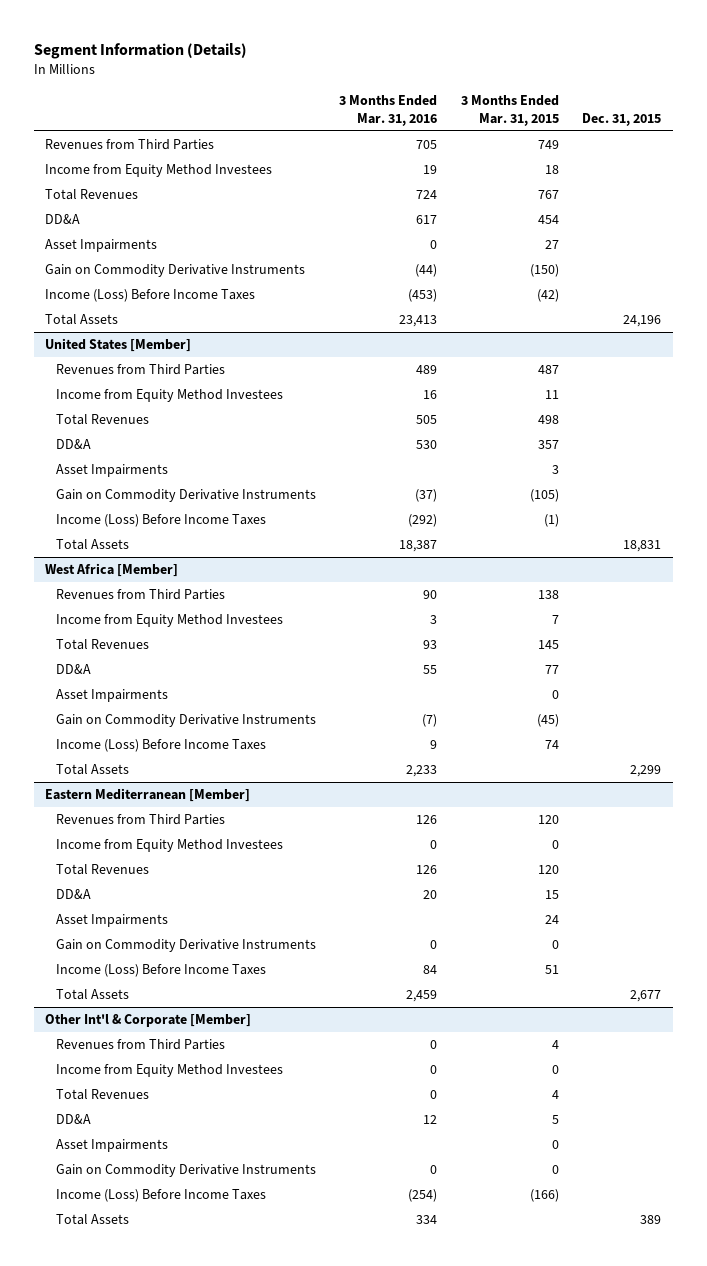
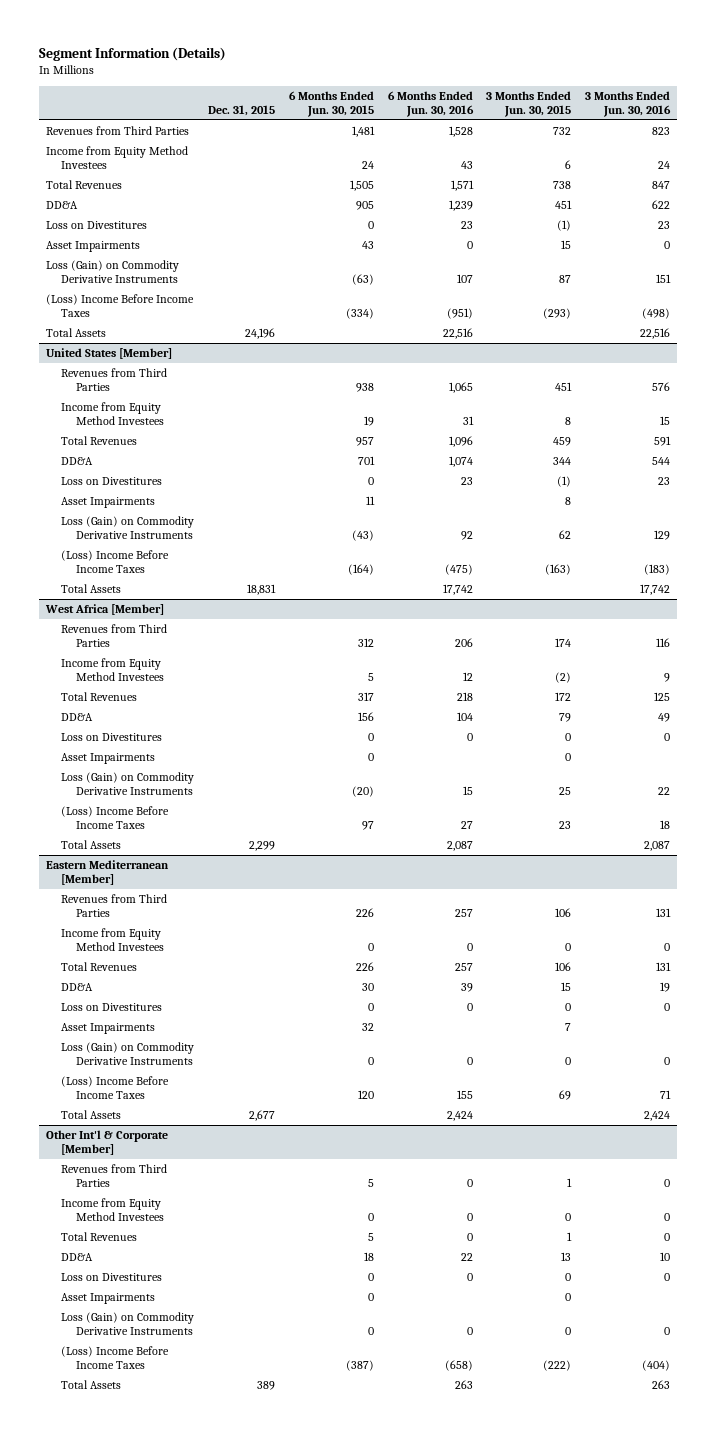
[339,94,438,126] 3 Months Ended Mar. 31, 2016 -> none
[460,94,559,126] 3 Months Ended Mar. 31, 2015 -> none
none -> [288,90,374,117] 6 Months Ended Jun. 30, 2015
none -> [387,90,474,117] 6 Months Ended Jun. 30, 2016
none -> [486,90,572,117] 3 Months Ended Jun. 30, 2015
none -> [585,90,672,117] 3 Months Ended Jun. 30, 2016
none -> [45,221,147,230] Loss on Divestitures
[45,264,306,278] Gain on Commodity Derivative Instruments -> [45,260,179,284] Loss (Gain) on Commodity Derivative Instruments
[45,289,256,303] Income (Loss) Before Income Taxes -> [45,294,194,318] (Loss) Income Before Income Taxes
none -> [60,477,162,486] Loss on Divestitures
[55,489,316,503] Gain on Commodity Derivative Instruments -> [60,516,194,540] Loss (Gain) on Commodity Derivative Instruments
[55,514,266,528] Income (Loss) Before Income Taxes -> [60,550,169,574] (Loss) Income Before Income Taxes
none -> [60,733,162,742] Loss on Divestitures
[55,714,316,728] Gain on Commodity Derivative Instruments -> [60,772,194,796] Loss (Gain) on Commodity Derivative Instruments
[55,739,266,753] Income (Loss) Before Income Taxes -> [60,806,169,830] (Loss) Income Before Income Taxes
none -> [60,1003,162,1012] Loss on Divestitures
[55,939,316,953] Gain on Commodity Derivative Instruments -> [60,1042,194,1066] Loss (Gain) on Commodity Derivative Instruments
[55,964,266,978] Income (Loss) Before Income Taxes -> [60,1076,169,1100] (Loss) Income Before Income Taxes
none -> [60,1273,162,1282] Loss on Divestitures
[55,1164,316,1178] Gain on Commodity Derivative Instruments -> [60,1312,194,1336] Loss (Gain) on Commodity Derivative Instruments
[55,1189,266,1203] Income (Loss) Before Income Taxes -> [60,1346,169,1370] (Loss) Income Before Income Taxes

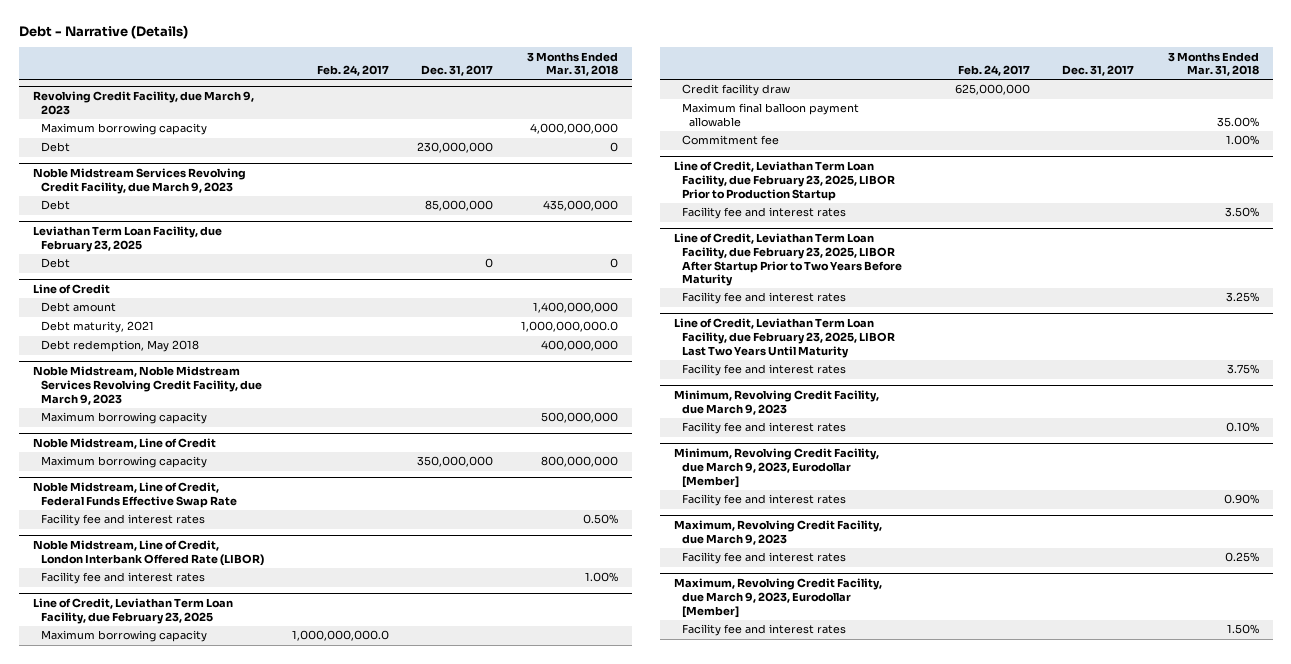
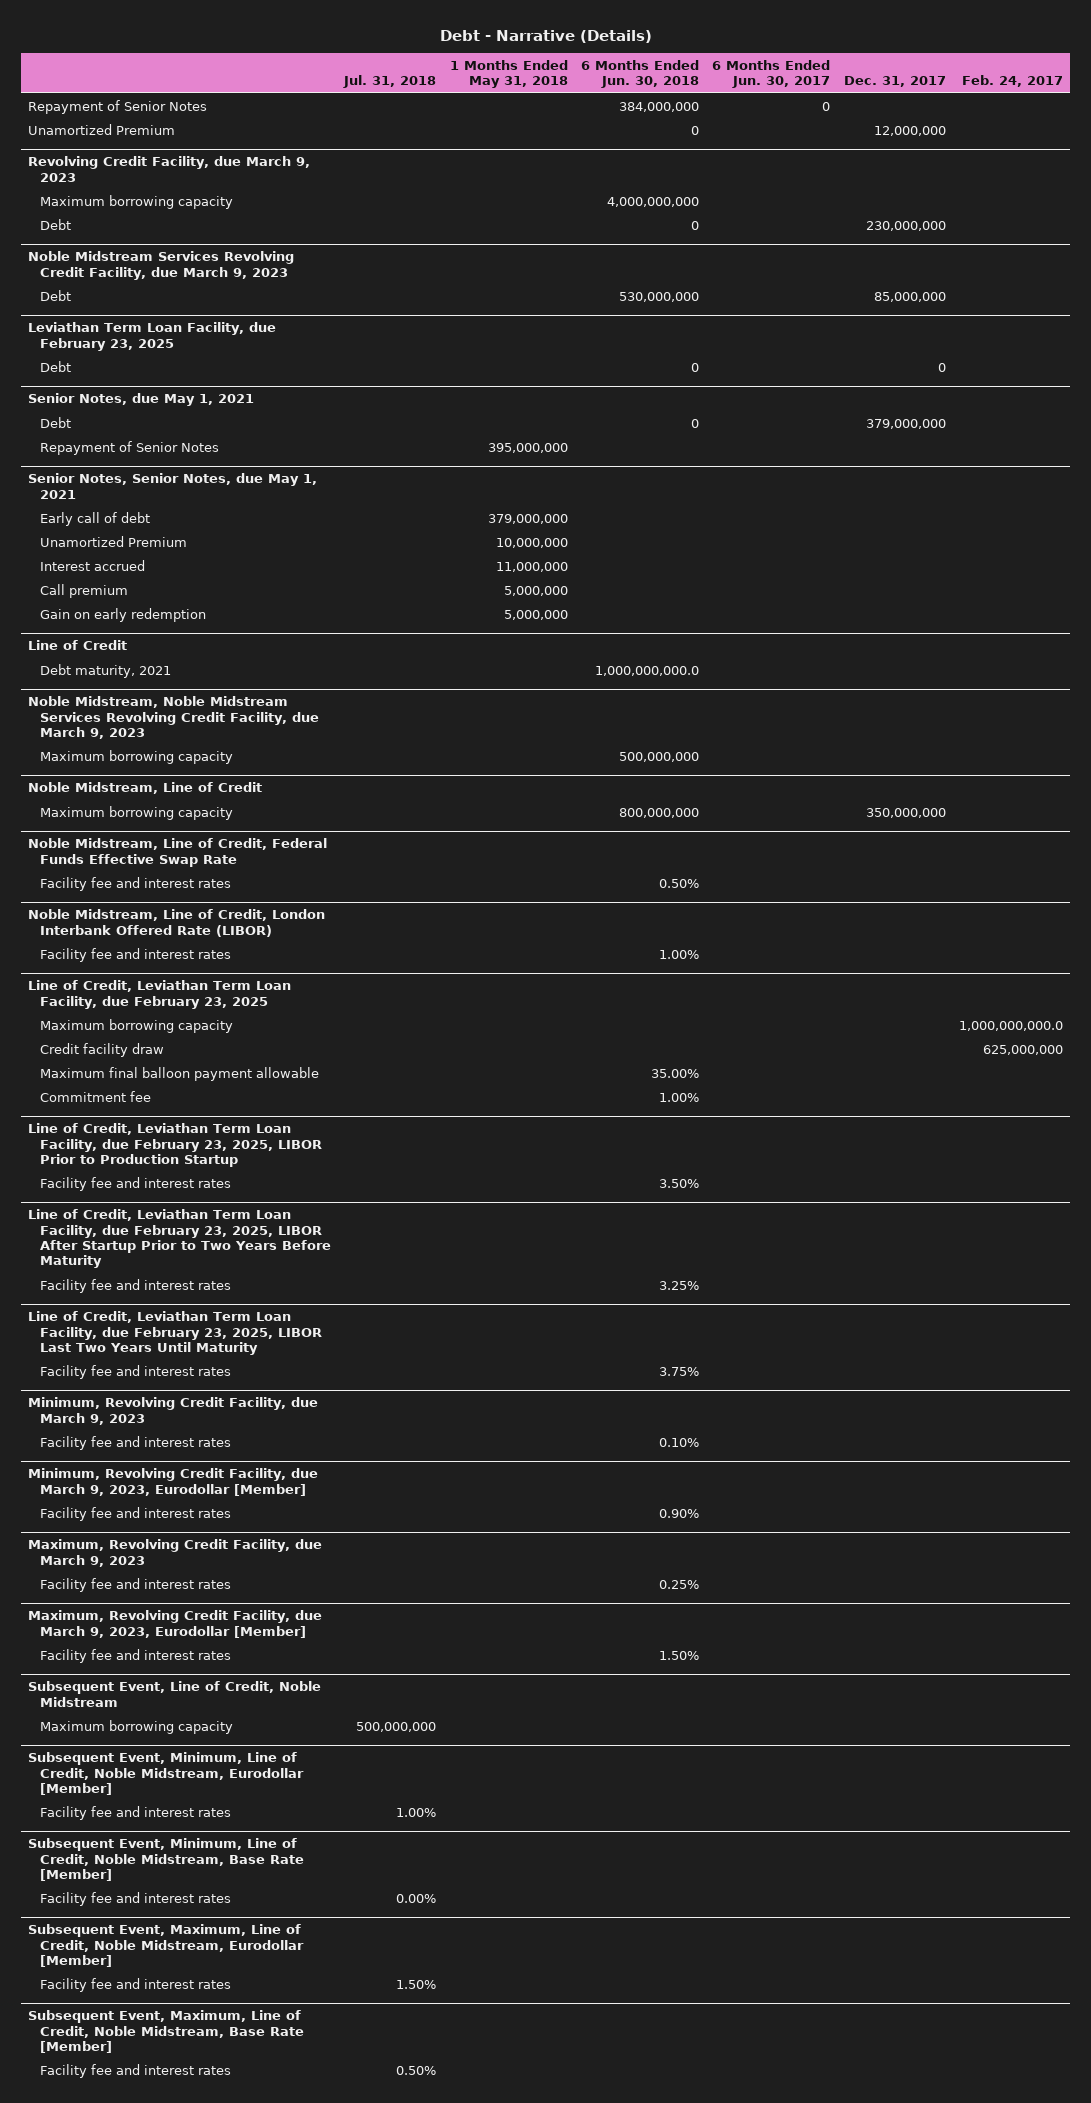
[526,51,618,77] 3 Months Ended Mar. 31, 2018 -> none
none -> [343,75,437,89] Jul. 31, 2018
none -> [449,59,568,89] 1 Months Ended May 31, 2018
none -> [581,59,700,89] 6 Months Ended Jun. 30, 2018
none -> [712,59,831,89] 6 Months Ended Jun. 30, 2017
none -> [28,99,208,114] Repayment of Senior Notes
none -> [28,123,176,135] Unamortized Premium
none -> [28,393,255,407] Senior Notes, due May 1, 2021
none -> [39,416,71,428] Debt
none -> [39,440,219,455] Repayment of Senior Notes
none -> [28,473,318,499] Senior Notes, Senior Notes, due May 1, 2021
none -> [39,511,150,526] Early call of debt
none -> [39,535,187,547] Unamortized Premium
none -> [39,559,145,571] Interest accrued
none -> [39,583,128,598] Call premium
none -> [39,607,206,622] Gain on early redemption
[40,302,116,313] Debt amount -> none
[40,340,199,353] Debt redemption, May 2018 -> none
none -> [28,1681,322,1707] Subsequent Event, Line of Credit, Noble Midstream
none -> [39,1719,233,1734] Maximum borrowing capacity
none -> [28,1752,304,1795] Subsequent Event, Minimum, Line of Credit, Noble Midstream, Eurodollar [Member]
none -> [39,1805,231,1820] Facility fee and interest rates
none -> [28,1838,304,1881] Subsequent Event, Minimum, Line of Credit, Noble Midstream, Base Rate [Member]
none -> [39,1891,231,1906] Facility fee and interest rates
none -> [28,1924,304,1967] Subsequent Event, Maximum, Line of Credit, Noble Midstream, Eurodollar [Member]
none -> [39,1977,231,1992] Facility fee and interest rates
none -> [28,2010,304,2053] Subsequent Event, Maximum, Line of Credit, Noble Midstream, Base Rate [Member]
none -> [39,2063,231,2078] Facility fee and interest rates

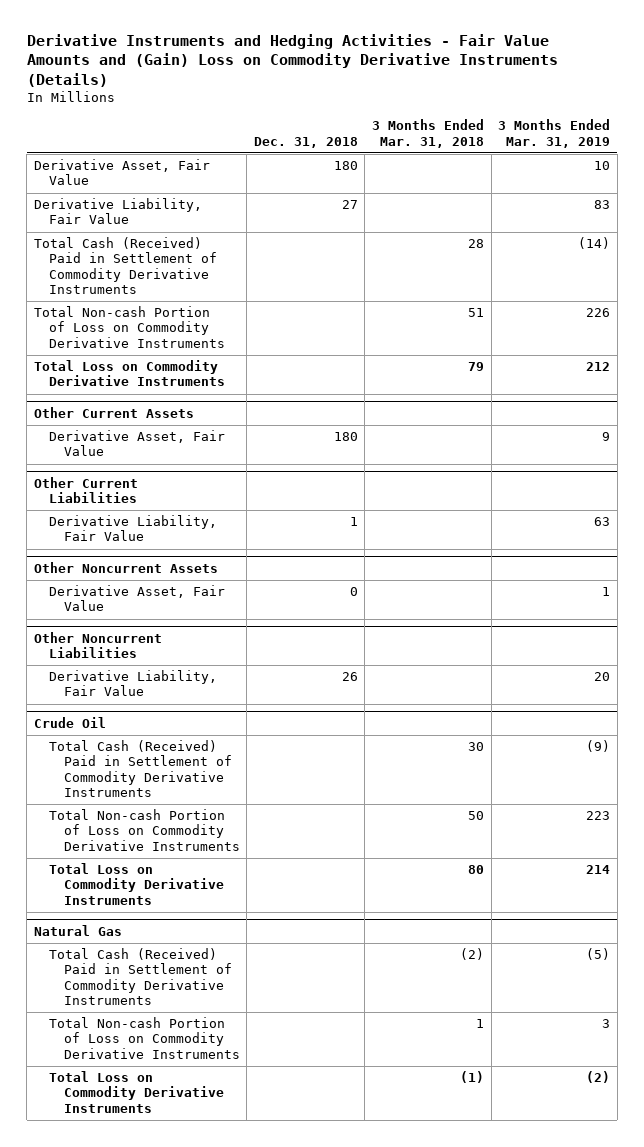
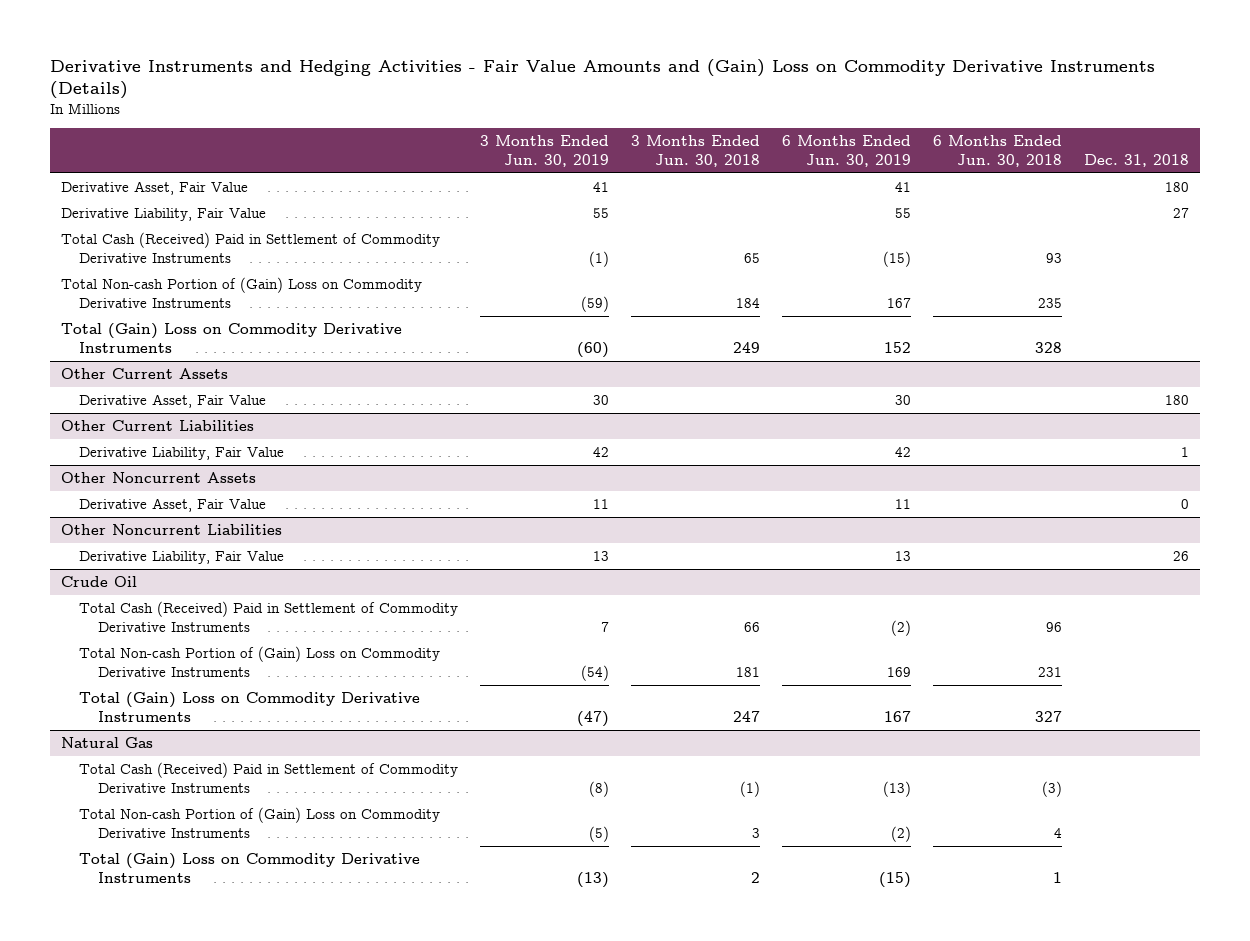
[371,119,484,148] 3 Months Ended Mar. 31, 2018 -> none
[498,119,611,148] 3 Months Ended Mar. 31, 2019 -> none
none -> [480,135,610,167] 3 Months Ended Jun. 30, 2019
none -> [631,135,761,167] 3 Months Ended Jun. 30, 2018
none -> [782,135,912,167] 6 Months Ended Jun. 30, 2019
none -> [933,135,1063,167] 6 Months Ended Jun. 30, 2018
[33,306,225,348] Total Non-cash Portion of Loss on Commodity Derivative Instruments -> [60,276,422,308] Total Non-cash Portion of (Gain) Loss on Commodity Derivative Instruments
[33,360,225,387] Total Loss on Commodity Derivative Instruments -> [60,322,402,353] Total (Gain) Loss on Commodity Derivative Instruments
[48,809,240,851] Total Non-cash Portion of Loss on Commodity Derivative Instruments -> [79,645,441,677] Total Non-cash Portion of (Gain) Loss on Commodity Derivative Instruments
[48,863,224,905] Total Loss on Commodity Derivative Instruments -> [79,691,421,722] Total (Gain) Loss on Commodity Derivative Instruments
[48,1017,240,1059] Total Non-cash Portion of Loss on Commodity Derivative Instruments -> [79,806,441,838] Total Non-cash Portion of (Gain) Loss on Commodity Derivative Instruments
[48,1071,224,1113] Total Loss on Commodity Derivative Instruments -> [79,852,421,883] Total (Gain) Loss on Commodity Derivative Instruments

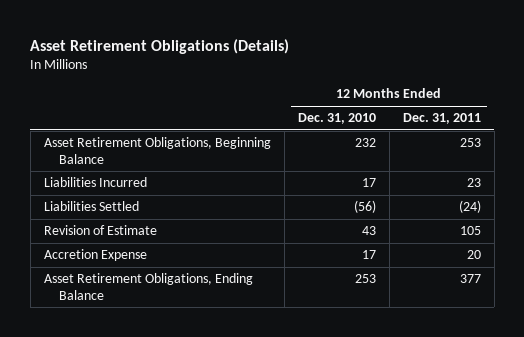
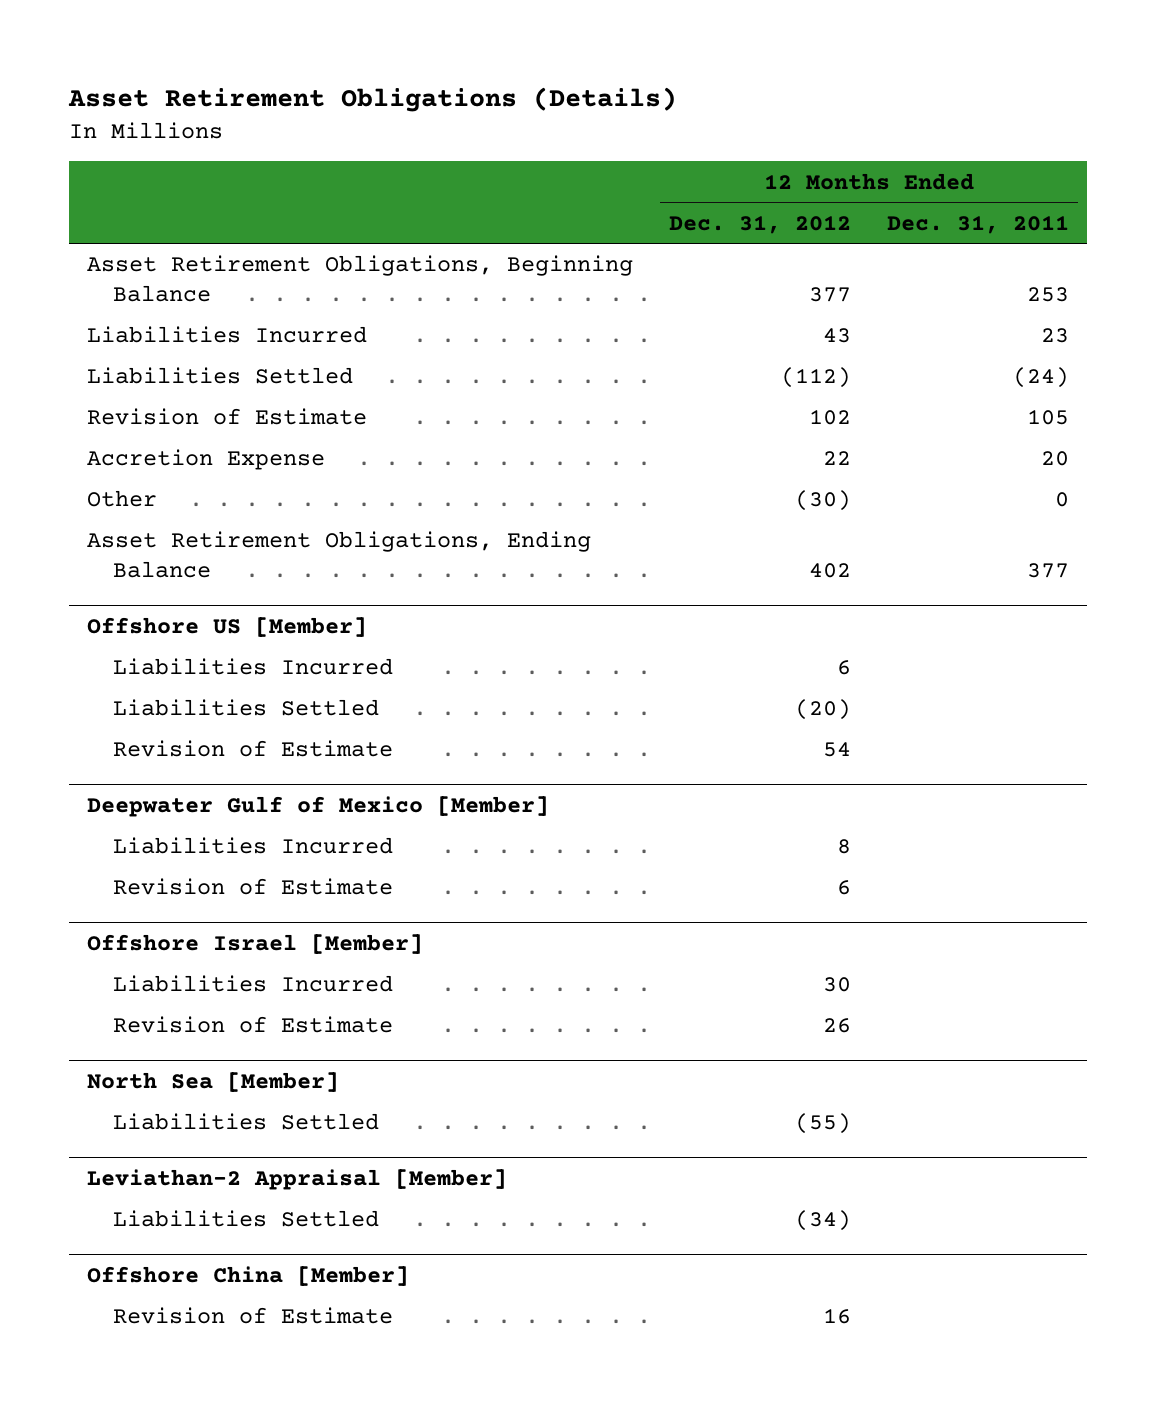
[297,113,376,125] Dec. 31, 2010 -> none
none -> [669,214,852,234] Dec. 31, 2012
none -> [87,490,158,508] Other
none -> [87,617,368,638] Offshore US [Member]
none -> [113,658,394,676] Liabilities Incurred
none -> [113,699,380,717] Liabilities Settled
none -> [113,740,394,758] Revision of Estimate
none -> [87,796,550,818] Deepwater Gulf of Mexico [Member]
none -> [113,837,394,855] Liabilities Incurred
none -> [113,878,394,896] Revision of Estimate
none -> [87,934,424,955] Offshore Israel [Member]
none -> [113,975,394,993] Liabilities Incurred
none -> [113,1016,394,1034] Revision of Estimate
none -> [87,1072,340,1093] North Sea [Member]
none -> [113,1113,380,1131] Liabilities Settled
none -> [87,1169,508,1191] Leviathan-2 Appraisal [Member]
none -> [113,1210,380,1228] Liabilities Settled
none -> [87,1266,410,1287] Offshore China [Member]
none -> [113,1307,394,1325] Revision of Estimate

